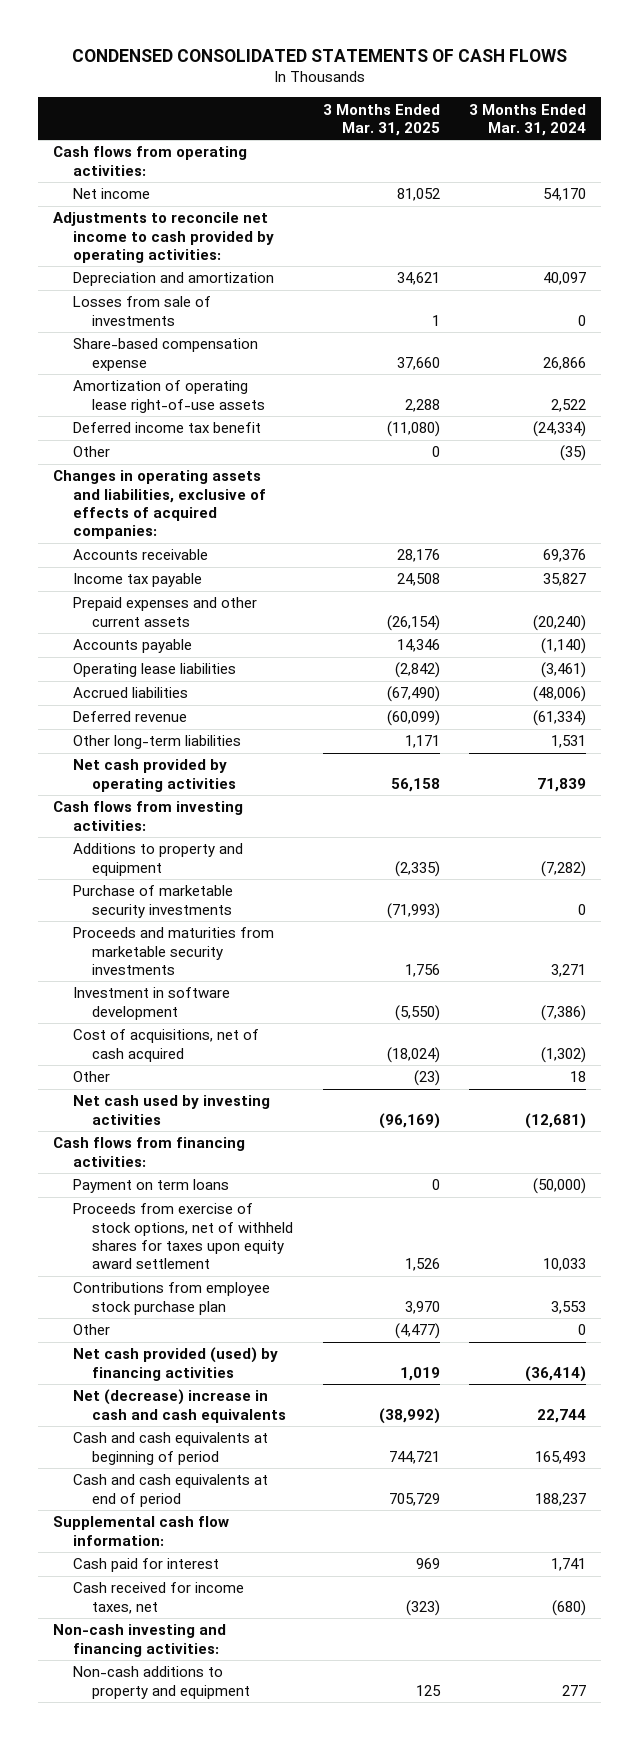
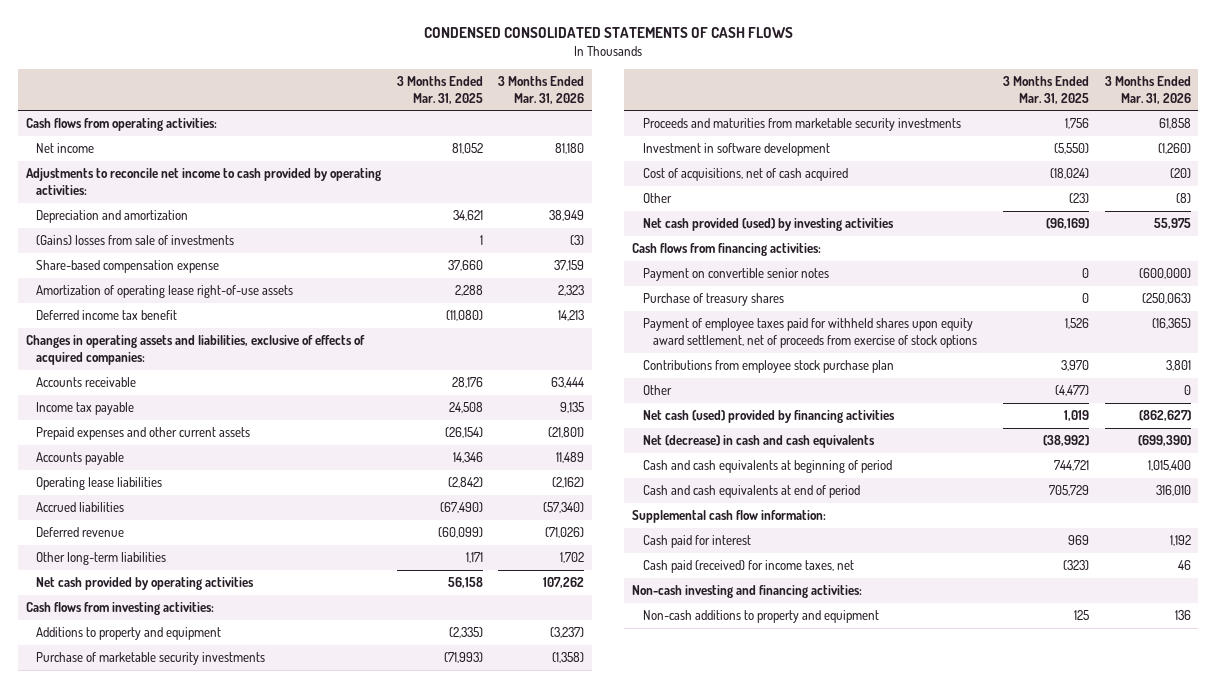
[469,103,587,136] 3 Months Ended Mar. 31, 2024 -> none
none -> [498,76,585,104] 3 Months Ended Mar. 31, 2026
[72,296,211,326] Losses from sale of investments -> [36,235,235,246] (Gains) losses from sale of investments
[72,446,110,458] Other -> none
[72,1095,270,1125] Net cash used by investing activities -> [642,218,894,232] Net cash provided (used) by investing activities
[72,1179,229,1194] Payment on term loans -> none
none -> [642,268,829,282] Payment on convertible senior notes
none -> [642,293,784,307] Purchase of treasury shares
[72,1203,294,1270] Proceeds from exercise of stock options, net of withheld shares for taxes upon equity award settlement -> [642,318,978,348] Payment of employee taxes paid for withheld shares upon equity award settlement, net of proceeds from exercise of stock options
[72,1347,278,1381] Net cash provided (used) by financing activities -> [642,410,895,424] Net cash (used) provided by financing activities
[72,1389,287,1423] Net (decrease) increase in cash and cash equivalents -> [642,435,875,449] Net (decrease) in cash and cash equivalents
[72,1582,244,1614] Cash received for income taxes, net -> [642,560,854,574] Cash paid (received) for income taxes, net

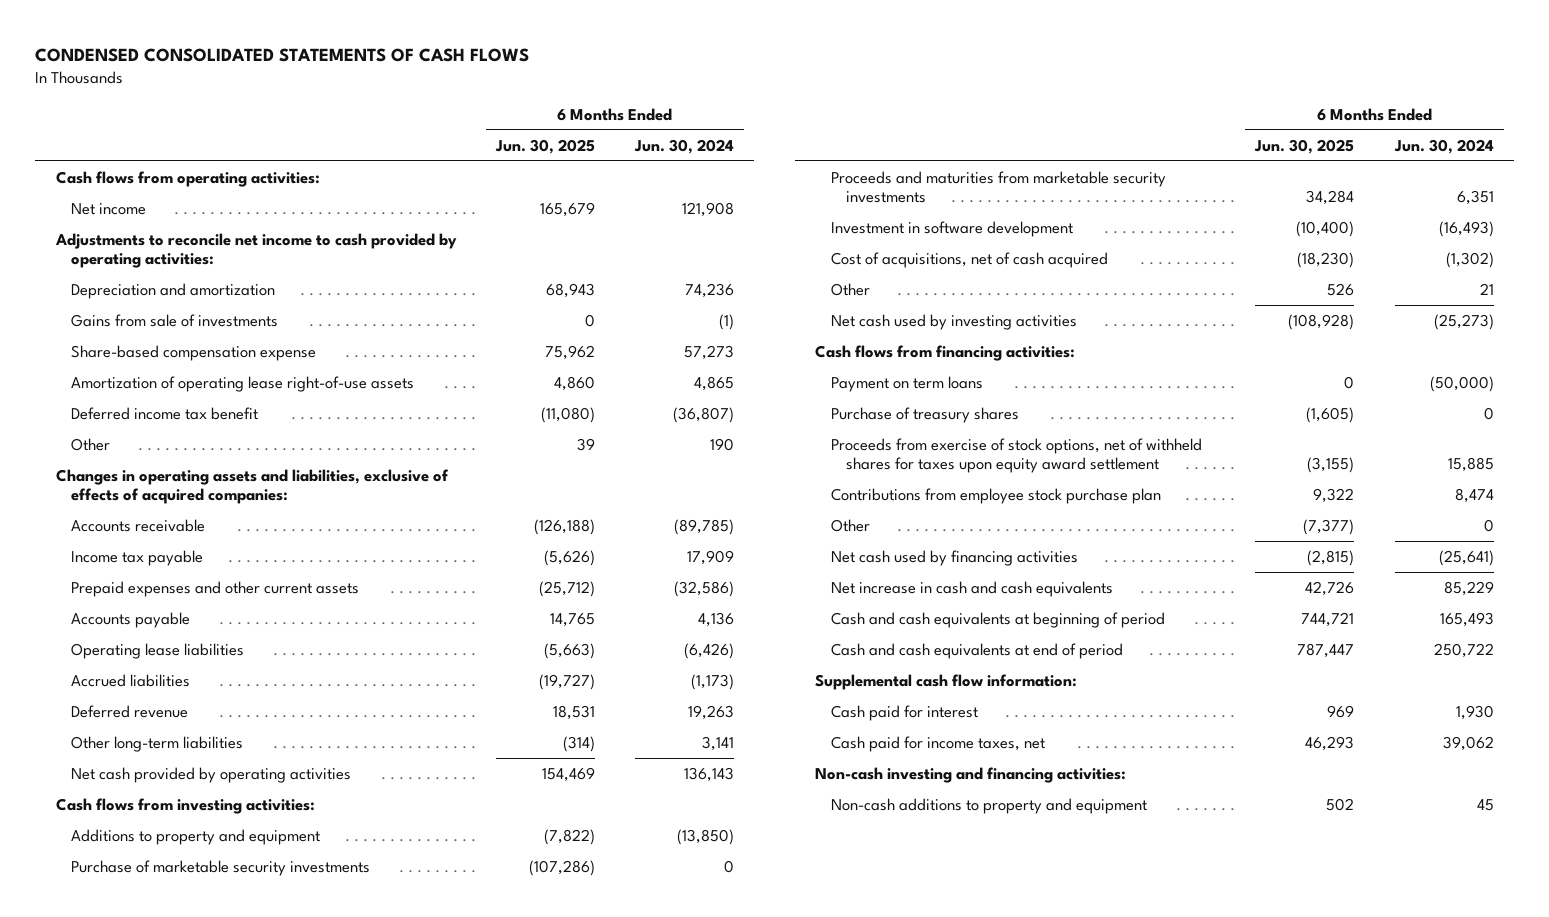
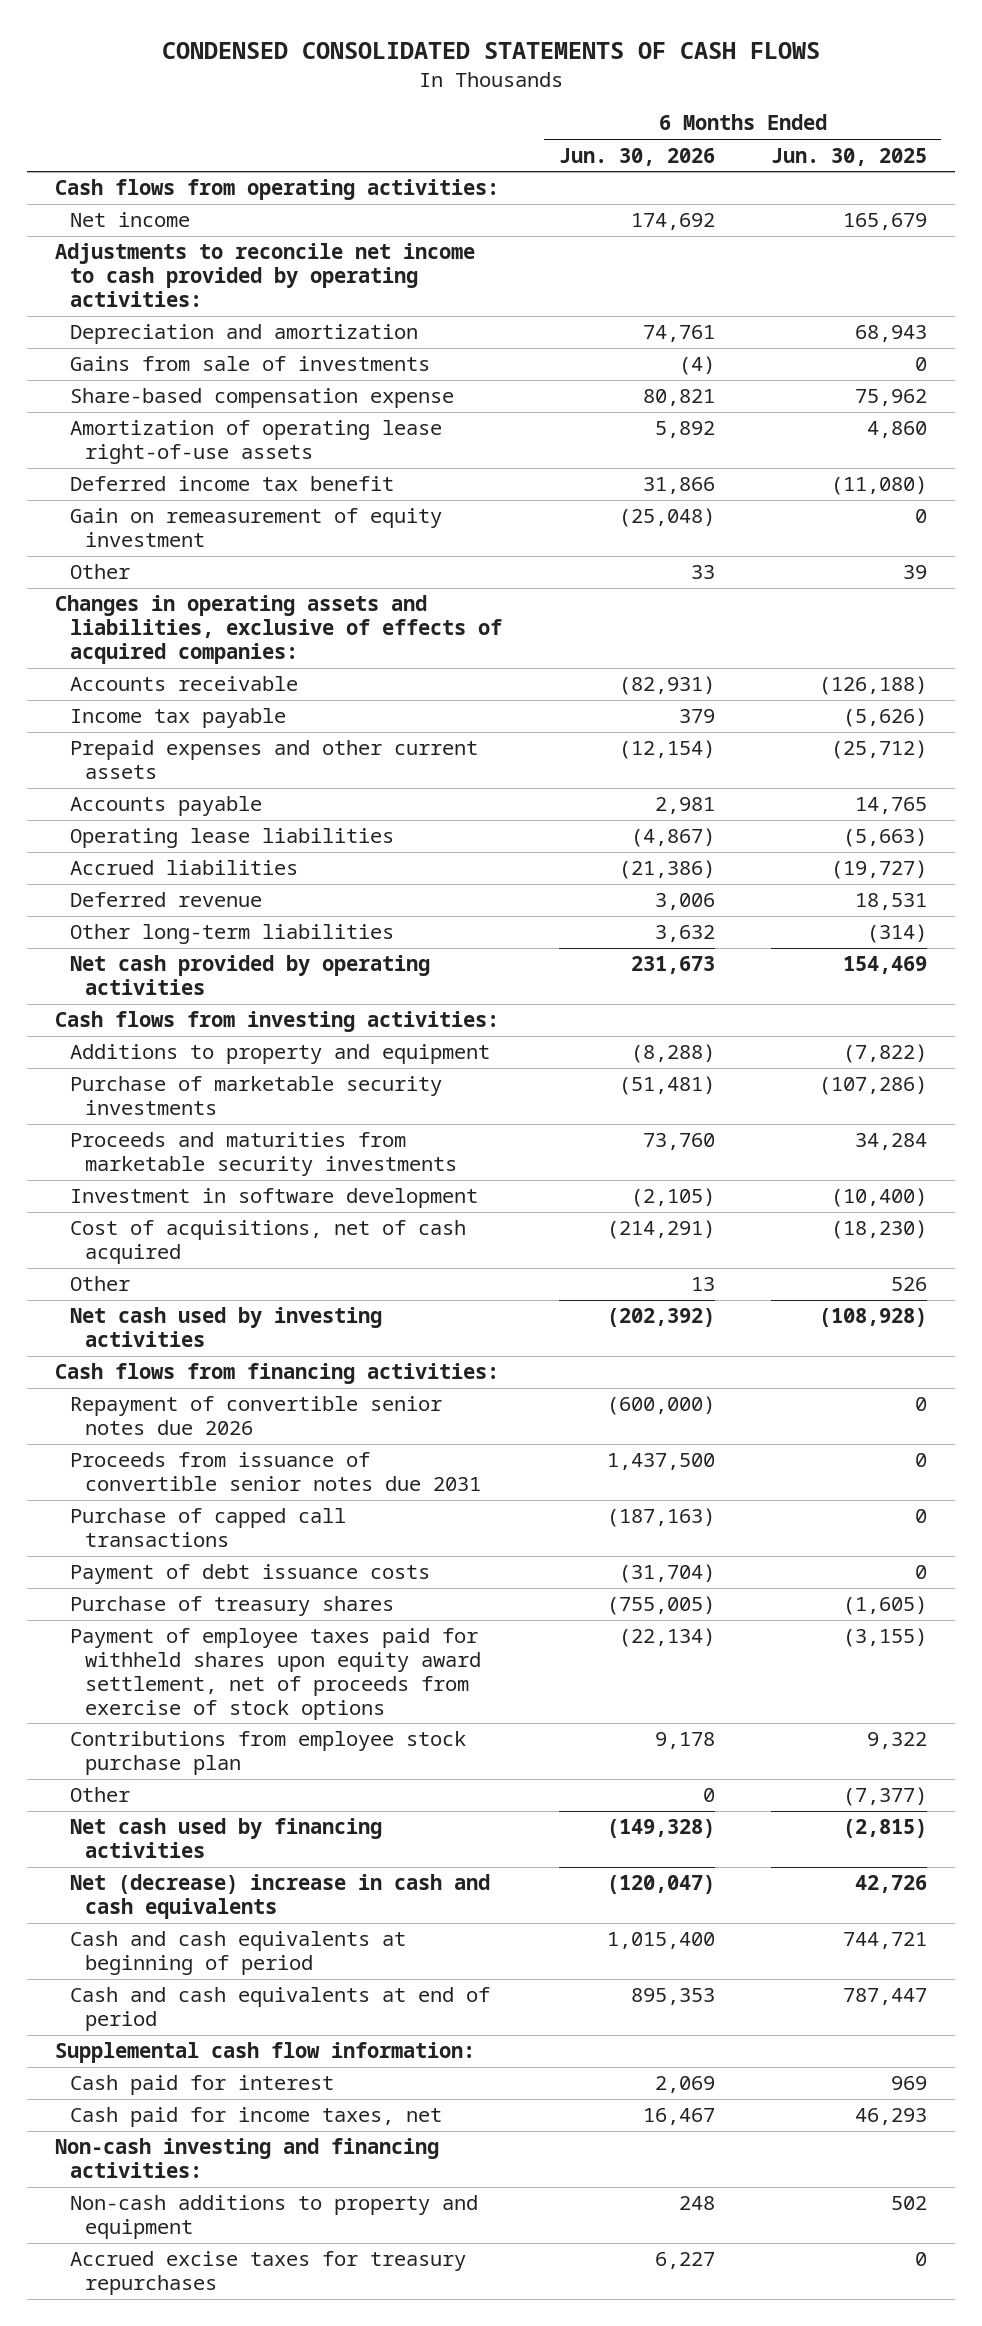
[634,138,735,154] Jun. 30, 2024 -> none
none -> [558,147,715,166] Jun. 30, 2026
none -> [70,508,443,548] Gain on remeasurement of equity investment
[830,375,983,392] Payment on term loans -> none
none -> [70,1396,443,1436] Repayment of convertible senior notes due 2026
none -> [70,1452,482,1492] Proceeds from issuance of convertible senior notes due 2031
none -> [70,1508,347,1548] Purchase of capped call transactions
none -> [70,1564,431,1585] Payment of debt issuance costs
[830,437,1202,474] Proceeds from exercise of stock options, net of withheld shares for taxes upon equity award settlement -> [70,1628,482,1720] Payment of employee taxes paid for withheld shares upon equity award settlement, net of proceeds from exercise of stock options
[830,580,1113,597] Net increase in cash and cash equivalents -> [70,1874,491,1920] Net (decrease) increase in cash and cash equivalents
none -> [70,2251,467,2296] Accrued excise taxes for treasury repurchases

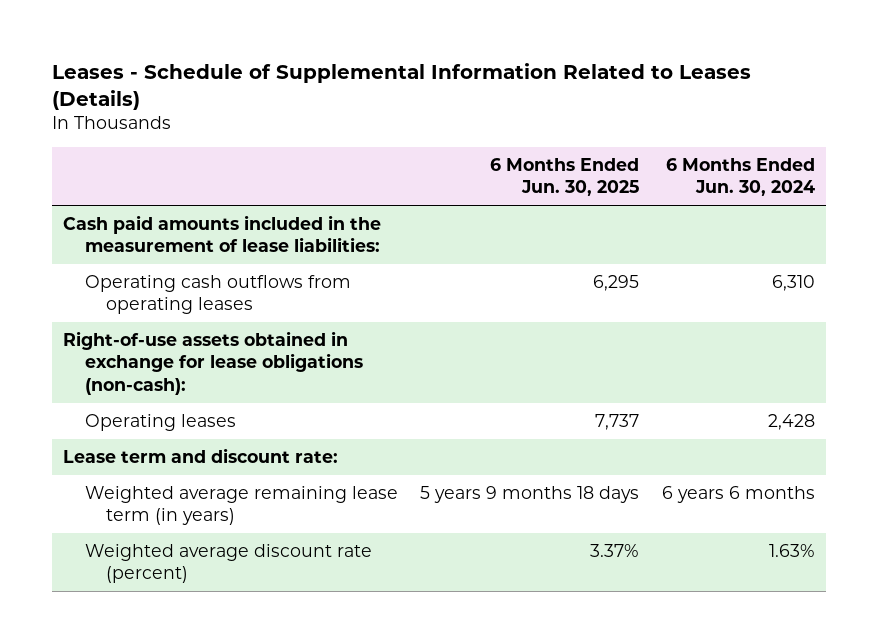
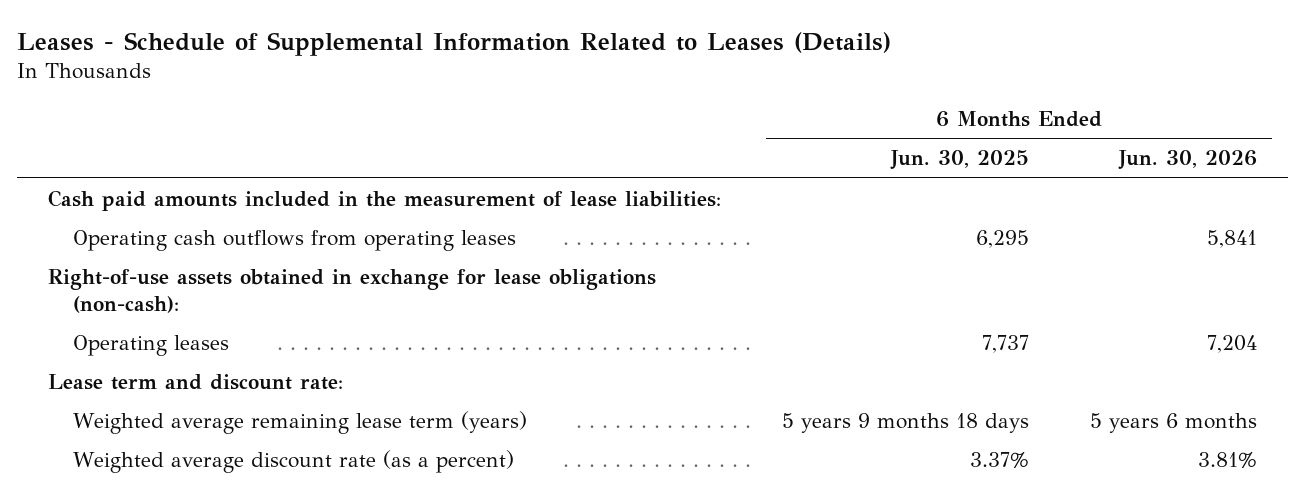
[665,157,815,197] 6 Months Ended Jun. 30, 2024 -> none
none -> [1117,150,1257,171] Jun. 30, 2026
[84,486,398,526] Weighted average remaining lease term (in years) -> [73,410,528,434] Weighted average remaining lease term (years)
[84,544,372,584] Weighted average discount rate (percent) -> [73,449,515,473] Weighted average discount rate (as a percent)

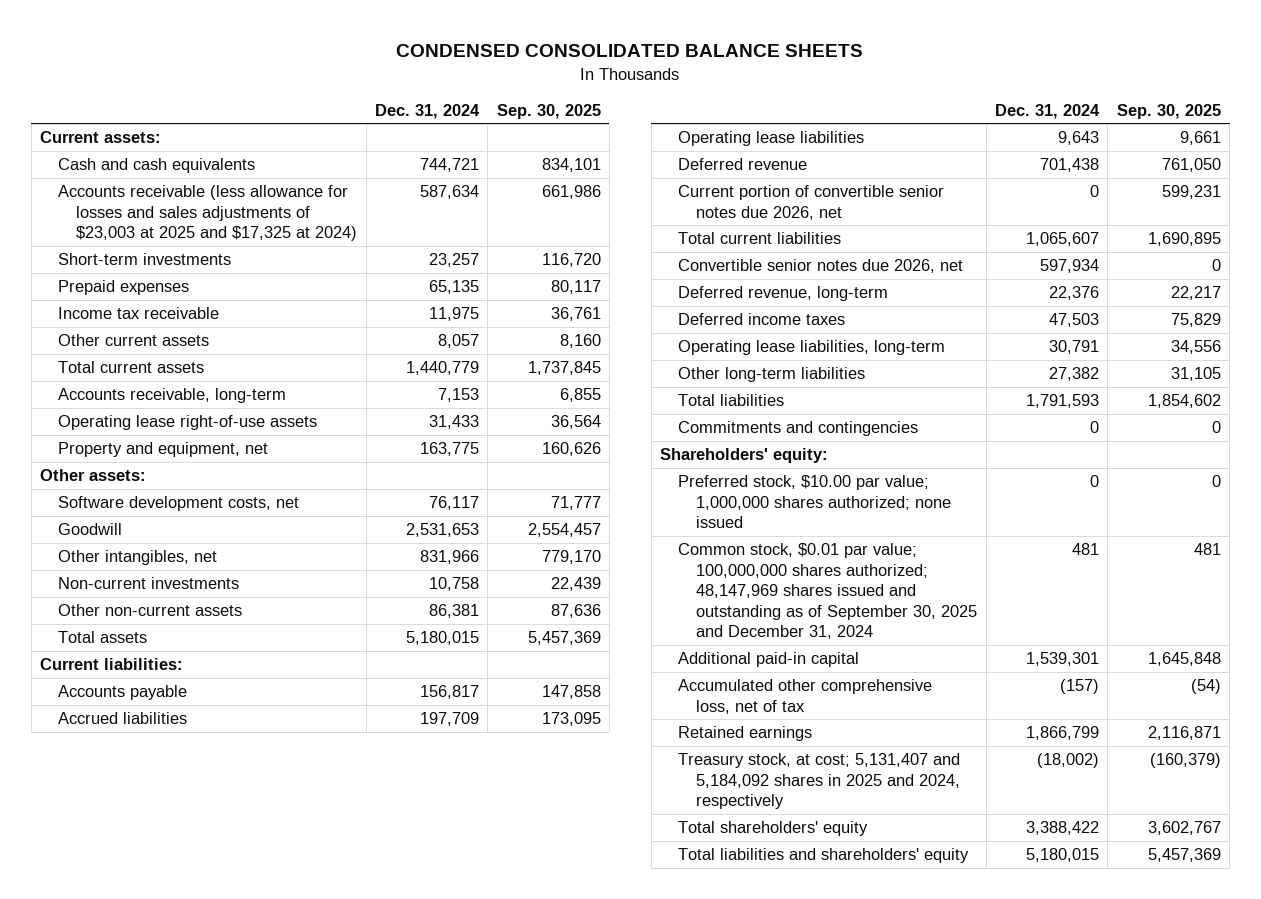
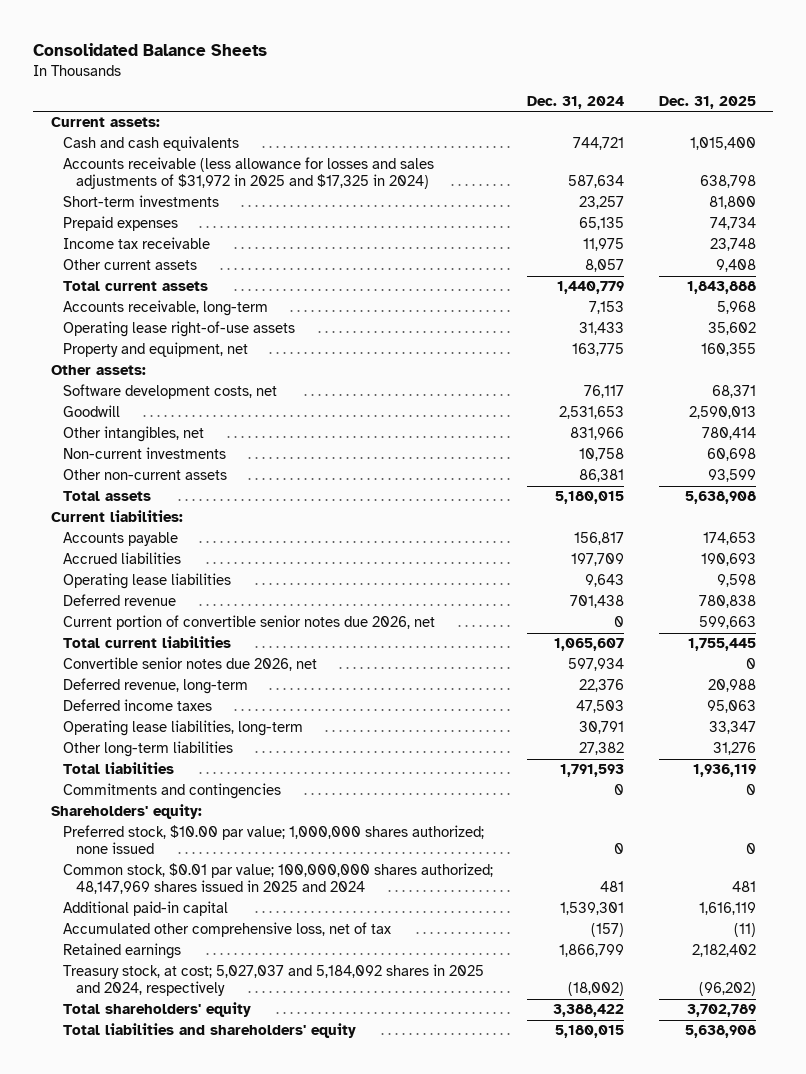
[396,44,864,58] CONDENSED CONSOLIDATED BALANCE SHEETS -> [33,42,268,56] Consolidated Balance Sheets
[496,103,601,119] Sep. 30, 2025 -> none
none -> [658,95,756,109] Dec. 31, 2025
[58,185,358,242] Accounts receivable (less allowance for losses and sales adjustments of $23,003 at 2025 and $17,325 at 2024) -> [63,157,435,190] Accounts receivable (less allowance for losses and sales adjustments of $31,972 in 2025 and $17,325 in 2024)
[678,543,978,640] Common stock, $0.01 par value; 100,000,000 shares authorized; 48,147,969 shares issued and outstanding as of September 30, 2025 and December 31, 2024 -> [63,863,494,895] Common stock, $0.01 par value; 100,000,000 shares authorized; 48,147,969 shares issued in 2025 and 2024
[678,753,961,810] Treasury stock, at cost; 5,131,407 and 5,184,092 shares in 2025 and 2024, respectively -> [63,964,485,997] Treasury stock, at cost; 5,027,037 and 5,184,092 shares in 2025 and 2024, respectively

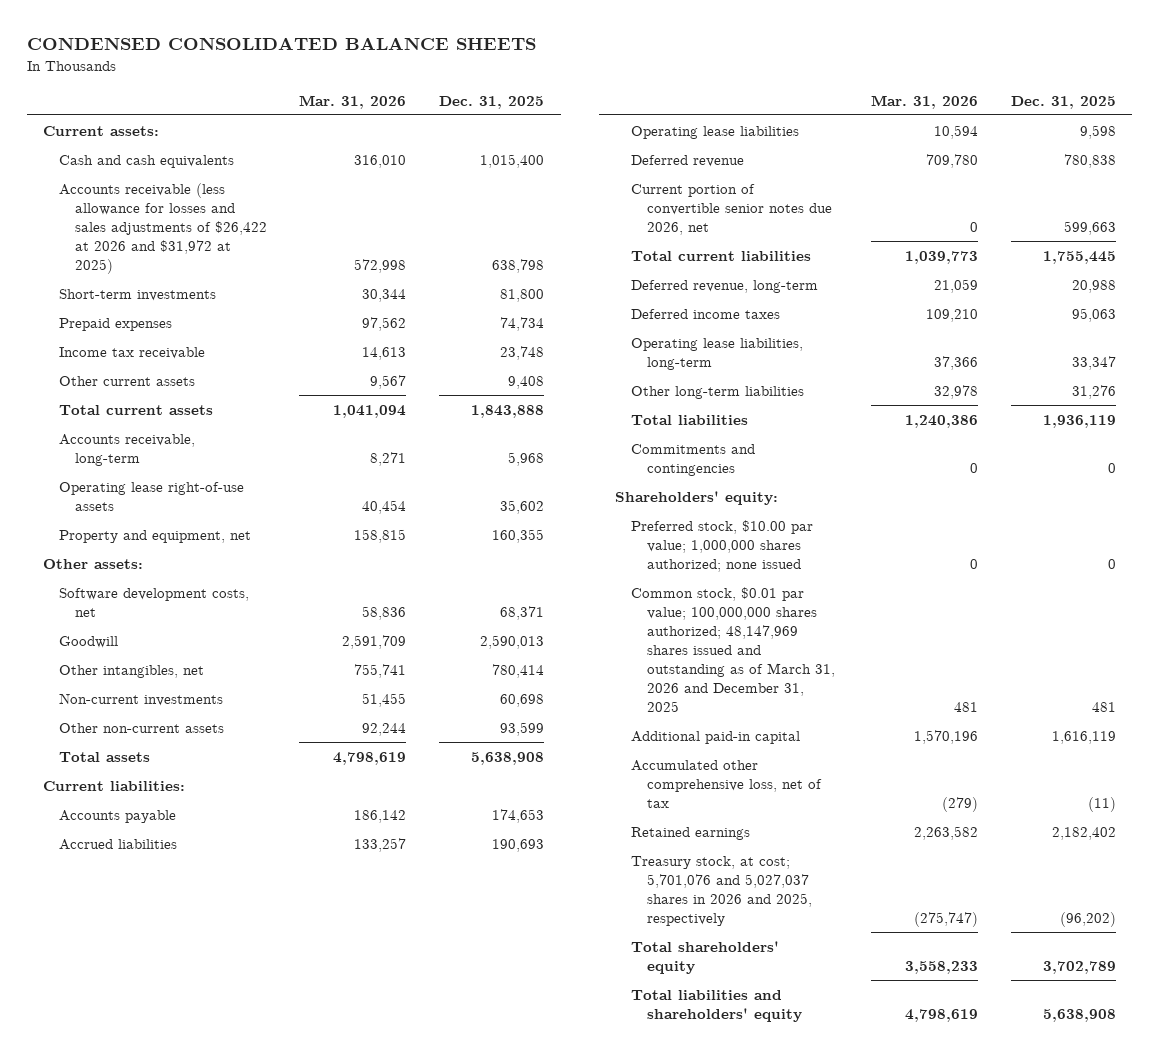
[33,42,268,56] Consolidated Balance Sheets -> [26,37,536,51] CONDENSED CONSOLIDATED BALANCE SHEETS
[527,95,625,109] Dec. 31, 2024 -> none
none -> [299,94,407,109] Mar. 31, 2026
[63,157,435,190] Accounts receivable (less allowance for losses and sales adjustments of $31,972 in 2025 and $17,325 in 2024) -> [58,182,267,274] Accounts receivable (less allowance for losses and sales adjustments of $26,422 at 2026 and $31,972 at 2025)
[63,657,318,672] Convertible senior notes due 2026, net -> none
[63,863,494,895] Common stock, $0.01 par value; 100,000,000 shares authorized; 48,147,969 shares issued in 2025 and 2024 -> [630,586,835,712] Common stock, $0.01 par value; 100,000,000 shares authorized; 48,147,969 shares issued and outstanding as of March 31, 2026 and December 31, 2025
[63,964,485,997] Treasury stock, at cost; 5,027,037 and 5,184,092 shares in 2025 and 2024, respectively -> [630,855,812,926] Treasury stock, at cost; 5,701,076 and 5,027,037 shares in 2026 and 2025, respectively

